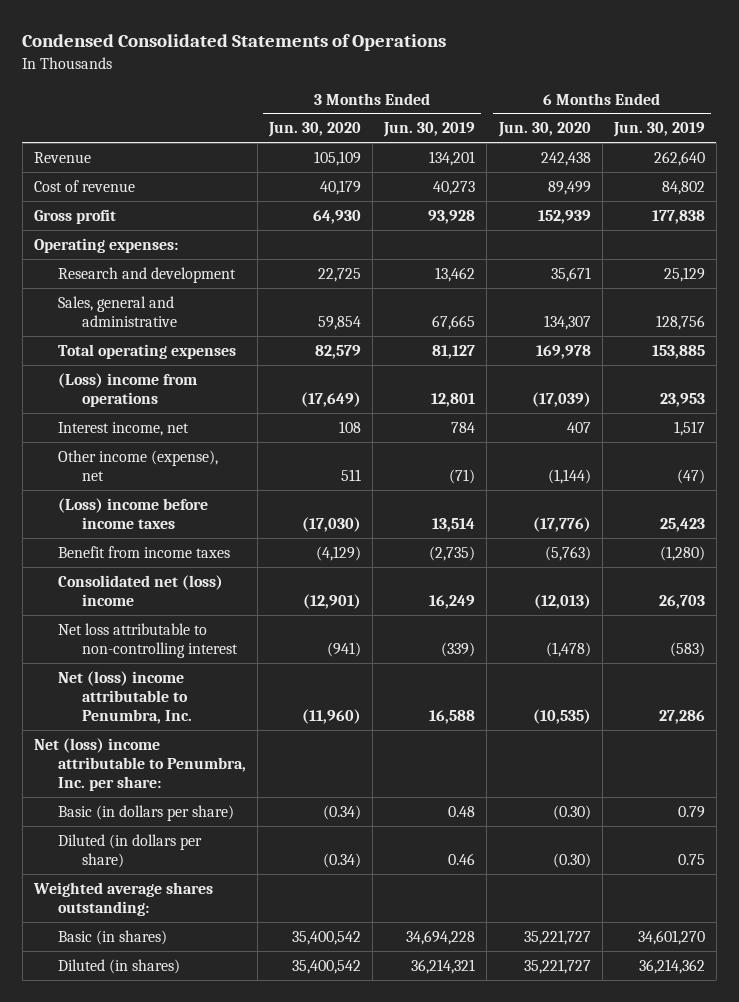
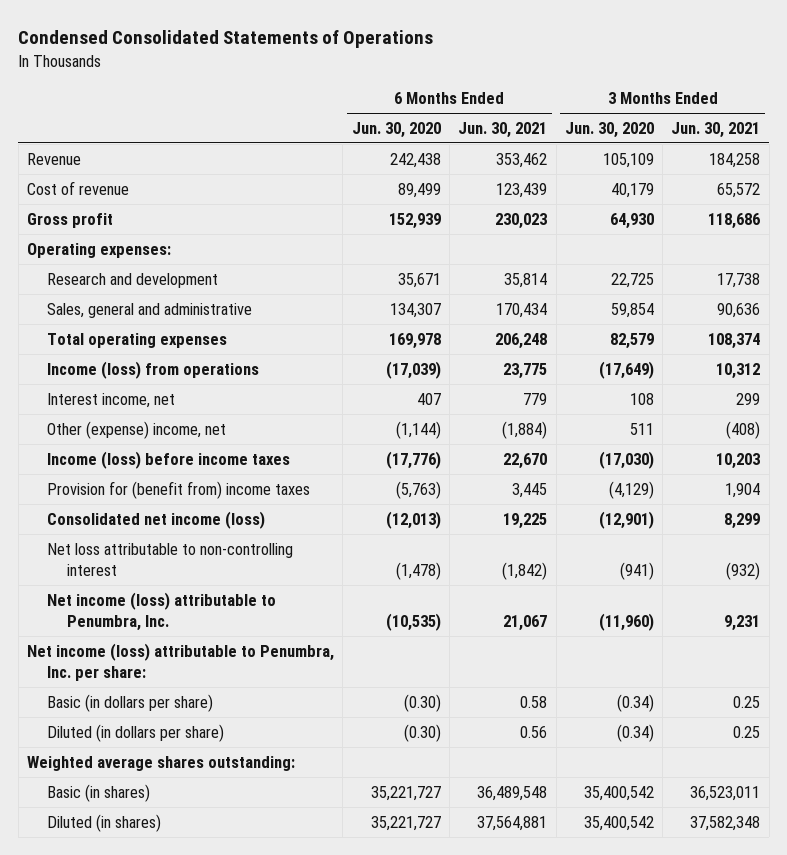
[383,122,476,138] Jun. 30, 2019 -> none
[612,122,705,138] Jun. 30, 2019 -> none
none -> [458,121,548,138] Jun. 30, 2021
none -> [671,121,761,138] Jun. 30, 2021
[57,372,197,407] (Loss) income from operations -> [47,360,260,379] Income (loss) from operations
[57,449,218,481] Other income (expense), net -> [47,420,227,439] Other (expense) income, net
[57,497,208,529] (Loss) income before income taxes -> [47,450,291,469] Income (loss) before income taxes
[57,545,230,558] Benefit from income taxes -> [47,480,311,499] Provision for (benefit from) income taxes
[57,574,223,606] Consolidated net (loss) income -> [47,510,266,529] Consolidated net income (loss)
[57,670,192,724] Net (loss) income attributable to Penumbra, Inc. -> [47,591,277,632] Net income (loss) attributable to Penumbra, Inc.
[33,737,246,791] Net (loss) income attributable to Penumbra, Inc. per share: -> [27,642,335,682] Net income (loss) attributable to Penumbra, Inc. per share:

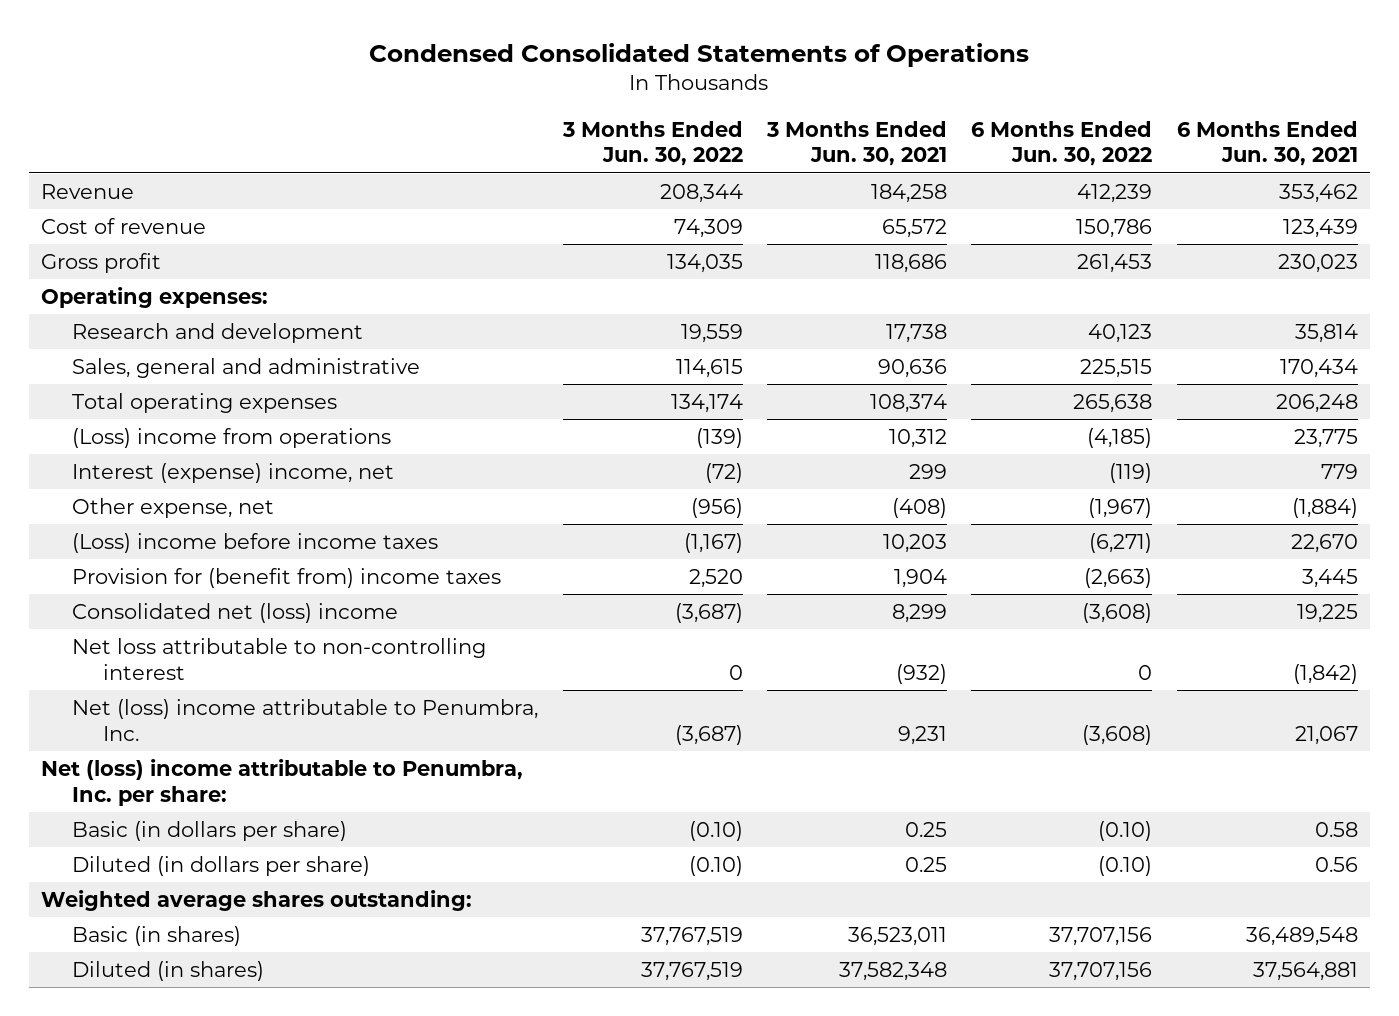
[351,121,441,138] Jun. 30, 2020 -> none
[564,121,654,138] Jun. 30, 2020 -> none
none -> [561,120,743,167] 3 Months Ended Jun. 30, 2022
none -> [971,120,1153,167] 6 Months Ended Jun. 30, 2022
[47,360,260,379] Income (loss) from operations -> [72,428,392,449] (Loss) income from operations
[47,392,176,408] Interest income, net -> [72,463,395,484] Interest (expense) income, net
[47,420,227,439] Other (expense) income, net -> [72,498,275,519] Other expense, net
[47,450,291,469] Income (loss) before income taxes -> [72,533,439,554] (Loss) income before income taxes
[47,510,266,529] Consolidated net income (loss) -> [72,603,399,624] Consolidated net (loss) income
[47,591,277,632] Net income (loss) attributable to Penumbra, Inc. -> [72,699,539,741] Net (loss) income attributable to Penumbra, Inc.
[27,642,335,682] Net income (loss) attributable to Penumbra, Inc. per share: -> [41,759,524,806] Net (loss) income attributable to Penumbra, Inc. per share:

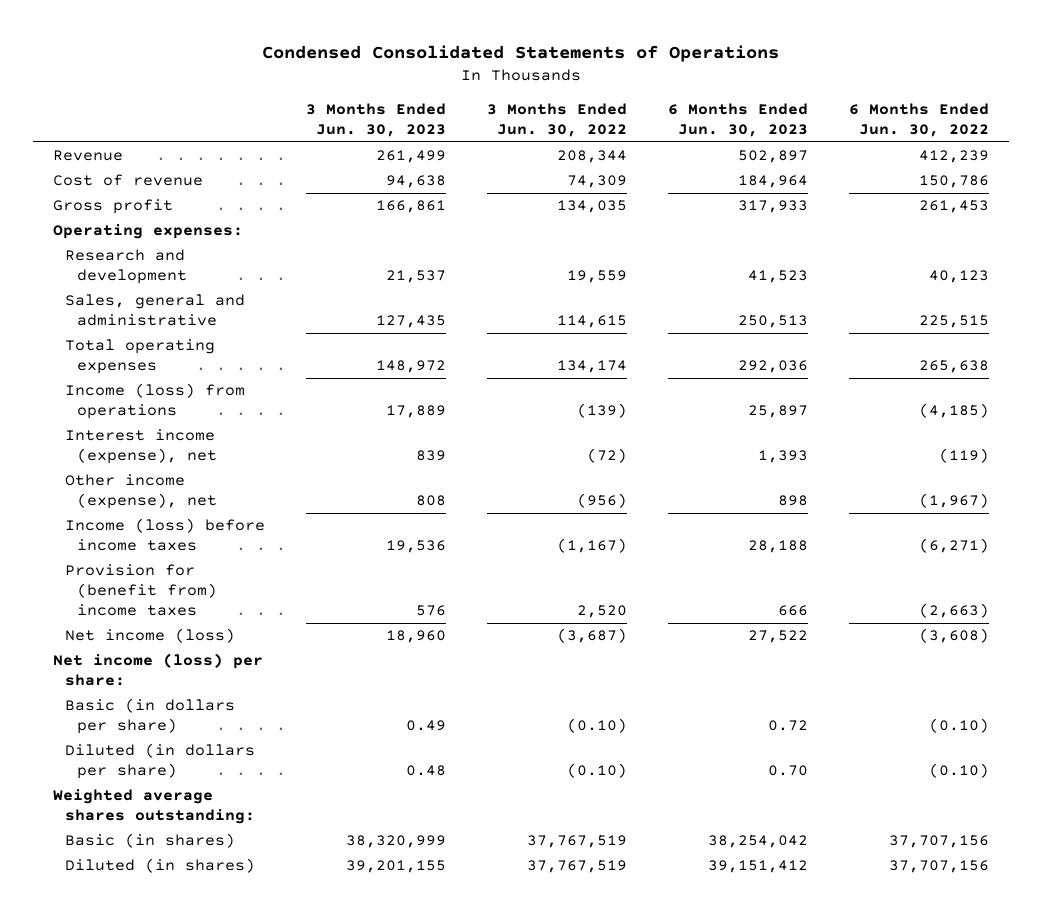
[765,120,947,167] 3 Months Ended Jun. 30, 2021 -> none
[1176,120,1358,167] 6 Months Ended Jun. 30, 2021 -> none
none -> [306,102,447,138] 3 Months Ended Jun. 30, 2023
none -> [667,102,808,138] 6 Months Ended Jun. 30, 2023
[72,428,392,449] (Loss) income from operations -> [65,383,246,420] Income (loss) from operations
[72,463,395,484] Interest (expense) income, net -> [65,429,218,465] Interest income (expense), net
[72,498,275,519] Other expense, net -> [65,474,218,510] Other income (expense), net
[72,533,439,554] (Loss) income before income taxes -> [65,518,266,552] Income (loss) before income taxes
[72,603,399,624] Consolidated net (loss) income -> none
[72,638,487,680] Net loss attributable to non-controlling interest -> none
[72,699,539,741] Net (loss) income attributable to Penumbra, Inc. -> [65,628,236,644] Net income (loss)
[41,759,524,806] Net (loss) income attributable to Penumbra, Inc. per share: -> [53,653,264,687] Net income (loss) per share:

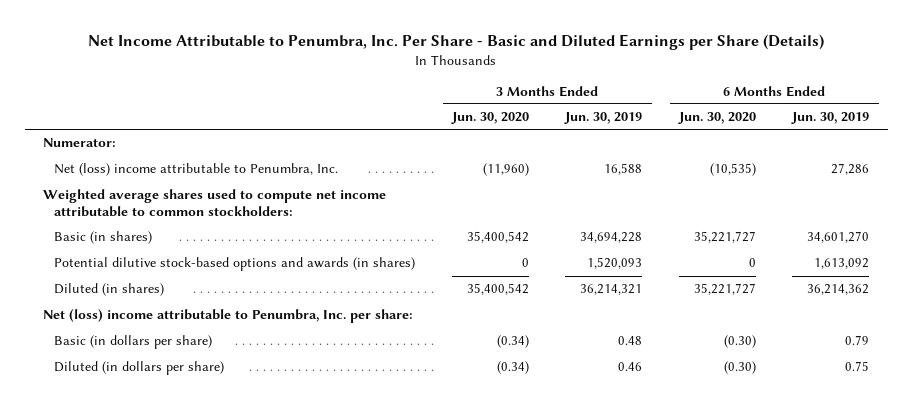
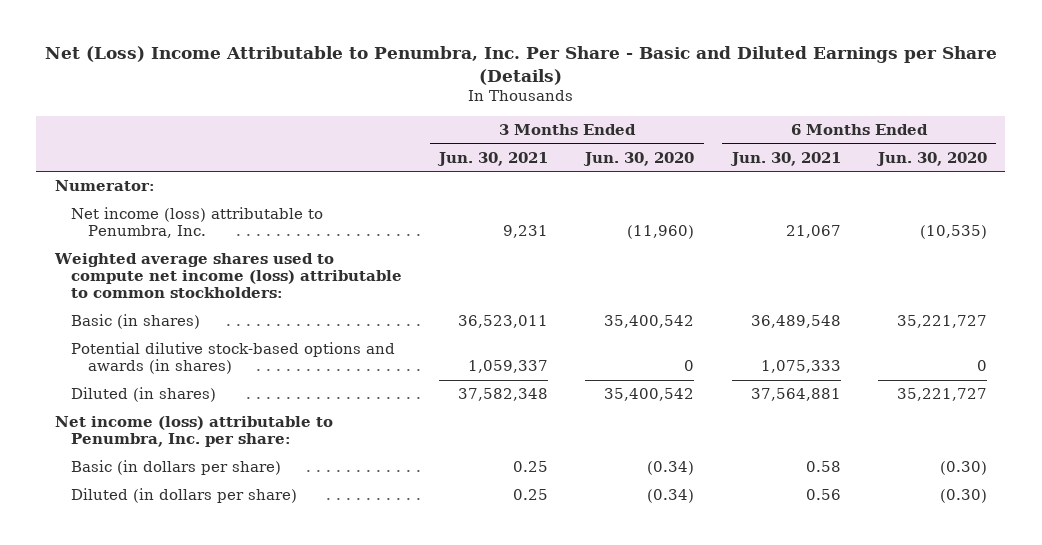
[88,33,825,50] Net Income Attributable to Penumbra, Inc. Per Share - Basic and Diluted Earnings per Share (Details) -> [44,46,997,85] Net (Loss) Income Attributable to Penumbra, Inc. Per Share - Basic and Diluted Earnings per Share (Details)
[564,112,643,125] Jun. 30, 2019 -> none
[791,112,870,125] Jun. 30, 2019 -> none
none -> [437,151,549,166] Jun. 30, 2021
none -> [729,151,841,166] Jun. 30, 2021
[54,163,339,177] Net (loss) income attributable to Penumbra, Inc. -> [71,207,324,239] Net income (loss) attributable to Penumbra, Inc.
[42,189,386,218] Weighted average shares used to compute net income attributable to common stockholders: -> [53,253,403,299] Weighted average shares used to compute net income (loss) attributable to common stockholders:
[42,309,413,324] Net (loss) income attributable to Penumbra, Inc. per share: -> [54,416,333,448] Net income (loss) attributable to Penumbra, Inc. per share:

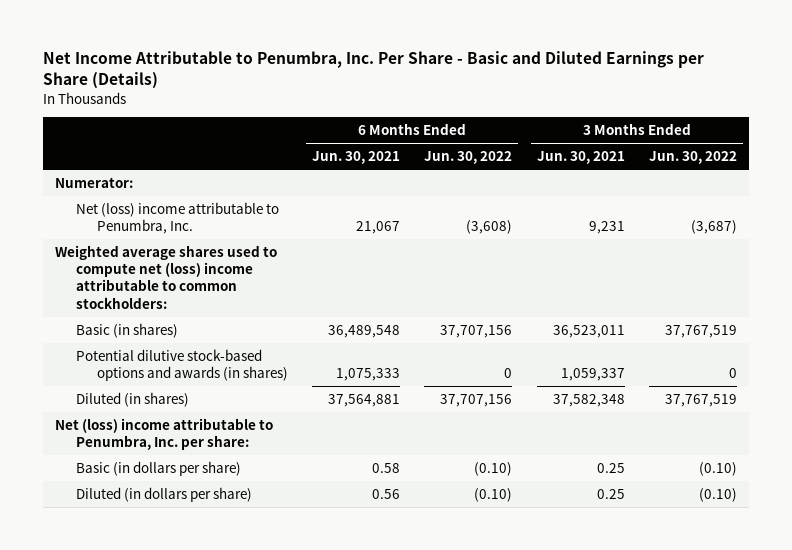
[44,46,997,85] Net (Loss) Income Attributable to Penumbra, Inc. Per Share - Basic and Diluted Earnings per Share (Details) -> [43,51,705,90] Net Income Attributable to Penumbra, Inc. Per Share - Basic and Diluted Earnings per Share (Details)
[583,151,695,166] Jun. 30, 2020 -> none
[875,151,987,166] Jun. 30, 2020 -> none
none -> [424,151,513,165] Jun. 30, 2022
none -> [648,151,737,165] Jun. 30, 2022
[71,207,324,239] Net income (loss) attributable to Penumbra, Inc. -> [76,201,280,235] Net (loss) income attributable to Penumbra, Inc.
[53,253,403,299] Weighted average shares used to compute net income (loss) attributable to common stockholders: -> [55,244,278,309] Weighted average shares used to compute net (loss) income attributable to common stockholders:
[54,416,333,448] Net income (loss) attributable to Penumbra, Inc. per share: -> [55,417,274,451] Net (loss) income attributable to Penumbra, Inc. per share:

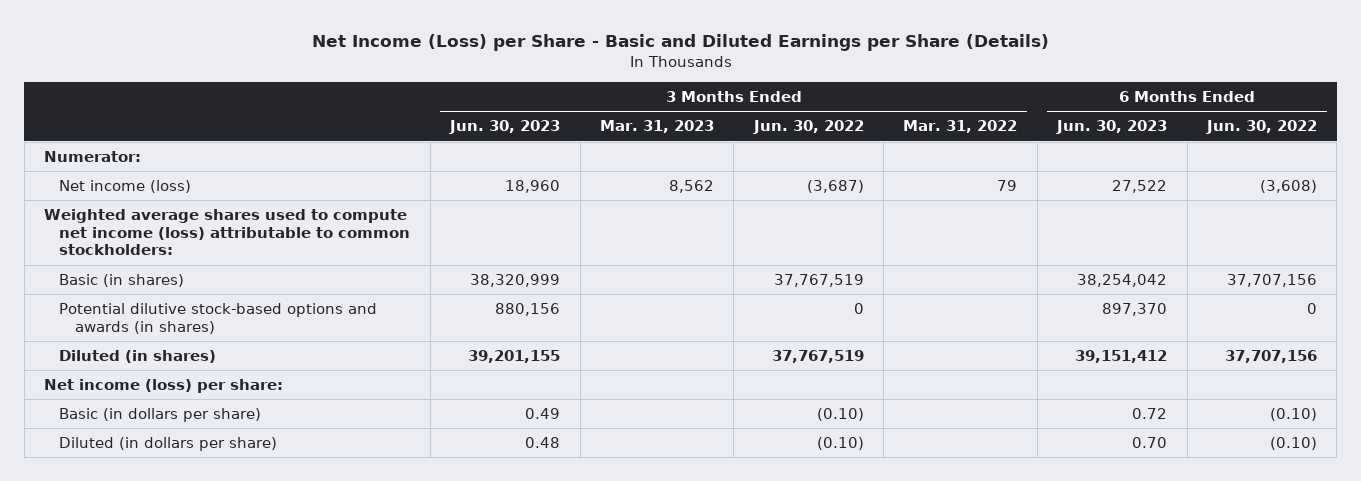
[43,51,705,90] Net Income Attributable to Penumbra, Inc. Per Share - Basic and Diluted Earnings per Share (Details) -> [311,34,1049,52] Net Income (Loss) per Share - Basic and Diluted Earnings per Share (Details)
[312,151,401,165] Jun. 30, 2021 -> none
[536,151,625,165] Jun. 30, 2021 -> none
none -> [449,120,561,135] Jun. 30, 2023
none -> [599,120,714,134] Mar. 31, 2023
none -> [903,120,1018,134] Mar. 31, 2022
none -> [1056,120,1168,135] Jun. 30, 2023
[76,201,280,235] Net (loss) income attributable to Penumbra, Inc. -> [59,180,192,194] Net income (loss)
[55,244,278,309] Weighted average shares used to compute net (loss) income attributable to common stockholders: -> [44,209,411,256] Weighted average shares used to compute net income (loss) attributable to common stockholders:
[55,417,274,451] Net (loss) income attributable to Penumbra, Inc. per share: -> [44,379,284,394] Net income (loss) per share:

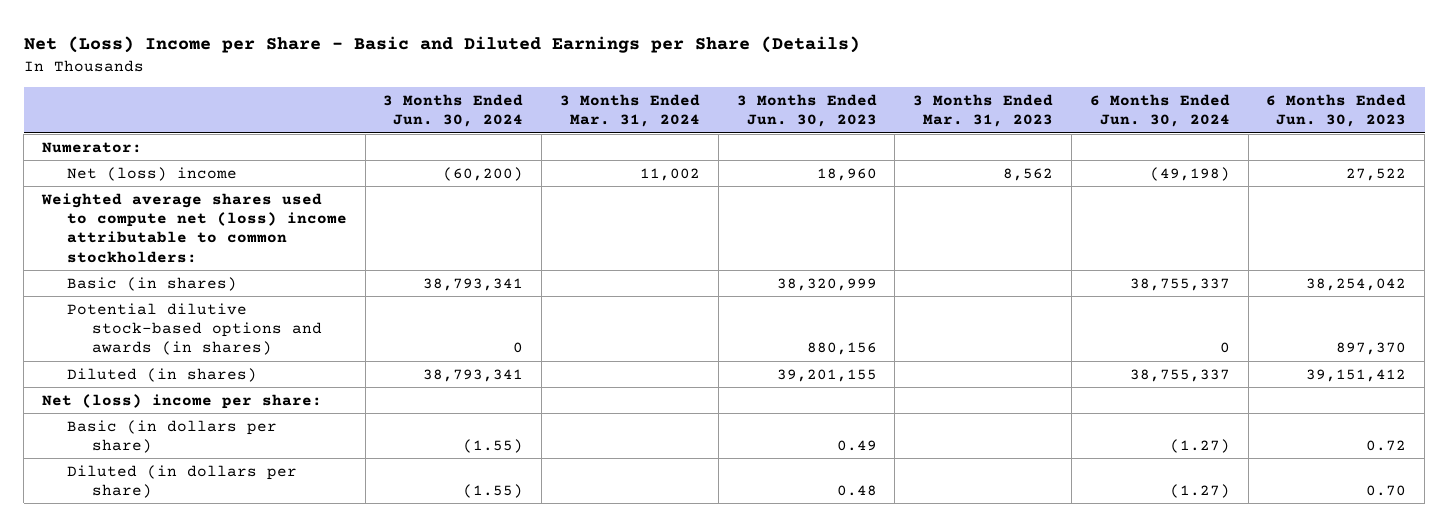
[311,34,1049,52] Net Income (Loss) per Share - Basic and Diluted Earnings per Share (Details) -> [23,36,860,54] Net (Loss) Income per Share - Basic and Diluted Earnings per Share (Details)
[752,120,864,135] Jun. 30, 2022 -> none
[903,120,1018,134] Mar. 31, 2022 -> none
[1206,120,1318,135] Jun. 30, 2022 -> none
none -> [383,93,524,128] 3 Months Ended Jun. 30, 2024
none -> [560,93,701,128] 3 Months Ended Mar. 31, 2024
none -> [1089,93,1230,128] 6 Months Ended Jun. 30, 2024
[59,180,192,194] Net income (loss) -> [66,166,237,181] Net (loss) income
[44,209,411,256] Weighted average shares used to compute net income (loss) attributable to common stockholders: -> [41,192,347,263] Weighted average shares used to compute net (loss) income attributable to common stockholders:
[44,379,284,394] Net income (loss) per share: -> [42,393,323,409] Net (loss) income per share:

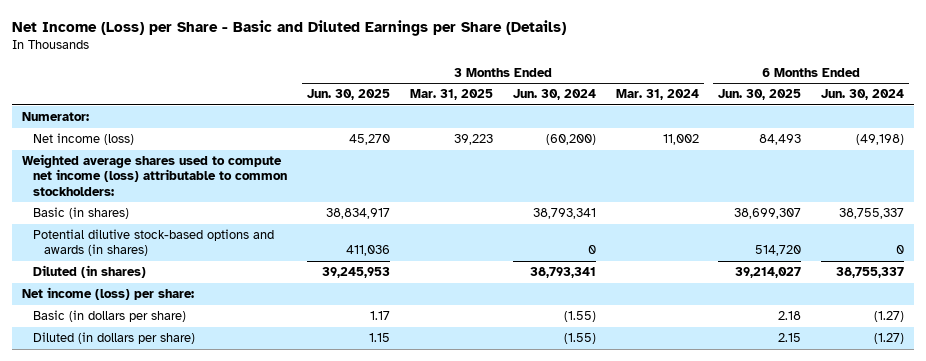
[23,36,860,54] Net (Loss) Income per Share - Basic and Diluted Earnings per Share (Details) -> [12,19,567,36] Net Income (Loss) per Share - Basic and Diluted Earnings per Share (Details)
[736,93,877,128] 3 Months Ended Jun. 30, 2023 -> none
[913,93,1054,128] 3 Months Ended Mar. 31, 2023 -> none
[1266,93,1407,128] 6 Months Ended Jun. 30, 2023 -> none
none -> [306,89,390,101] Jun. 30, 2025
none -> [409,89,493,101] Mar. 31, 2025
none -> [718,89,802,101] Jun. 30, 2025
[66,166,237,181] Net (loss) income -> [32,133,134,146] Net income (loss)
[41,192,347,263] Weighted average shares used to compute net (loss) income attributable to common stockholders: -> [22,154,287,196] Weighted average shares used to compute net income (loss) attributable to common stockholders:
[42,393,323,409] Net (loss) income per share: -> [22,287,195,301] Net income (loss) per share:

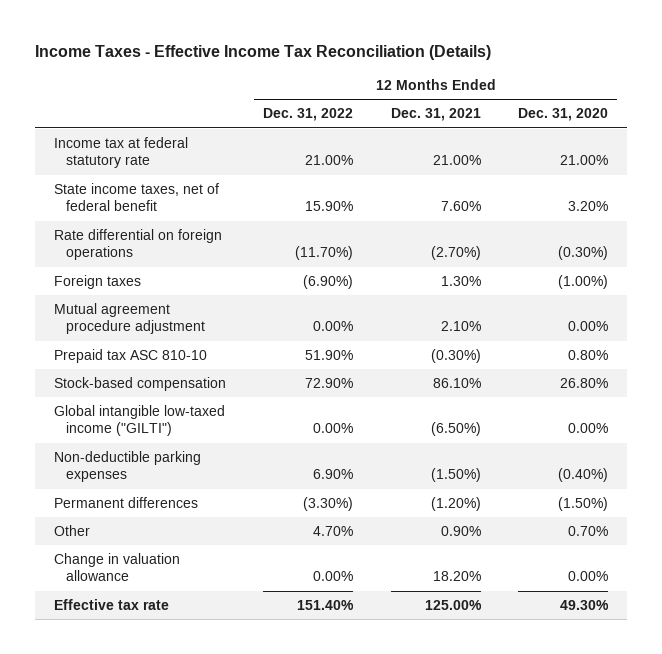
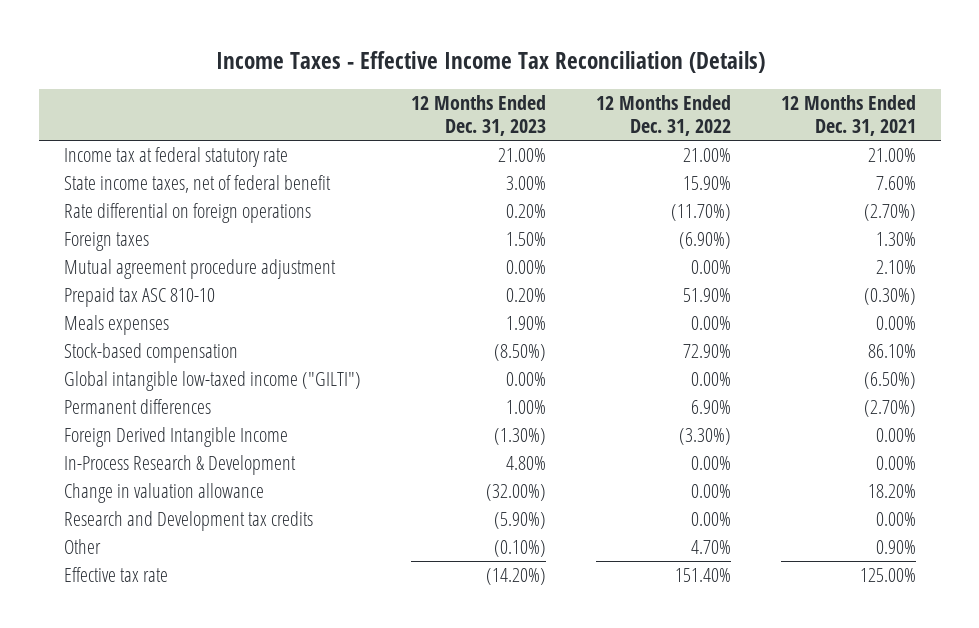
[518,108,609,122] Dec. 31, 2020 -> none
none -> [410,94,546,137] 12 Months Ended Dec. 31, 2023
none -> [63,315,169,336] Meals expenses
[53,450,201,483] Non-deductible parking expenses -> none
[303,496,354,511] (3.30%) -> [690,400,731,415] 6.90%
[430,496,481,511] (1.20%) -> [863,400,916,418] (2.70%)
none -> [63,427,288,448] Foreign Derived Intangible Income
none -> [63,455,296,476] In-Process Research & Development
none -> [63,511,313,532] Research and Development tax credits
[53,524,90,536] Other -> [63,539,101,555] Other

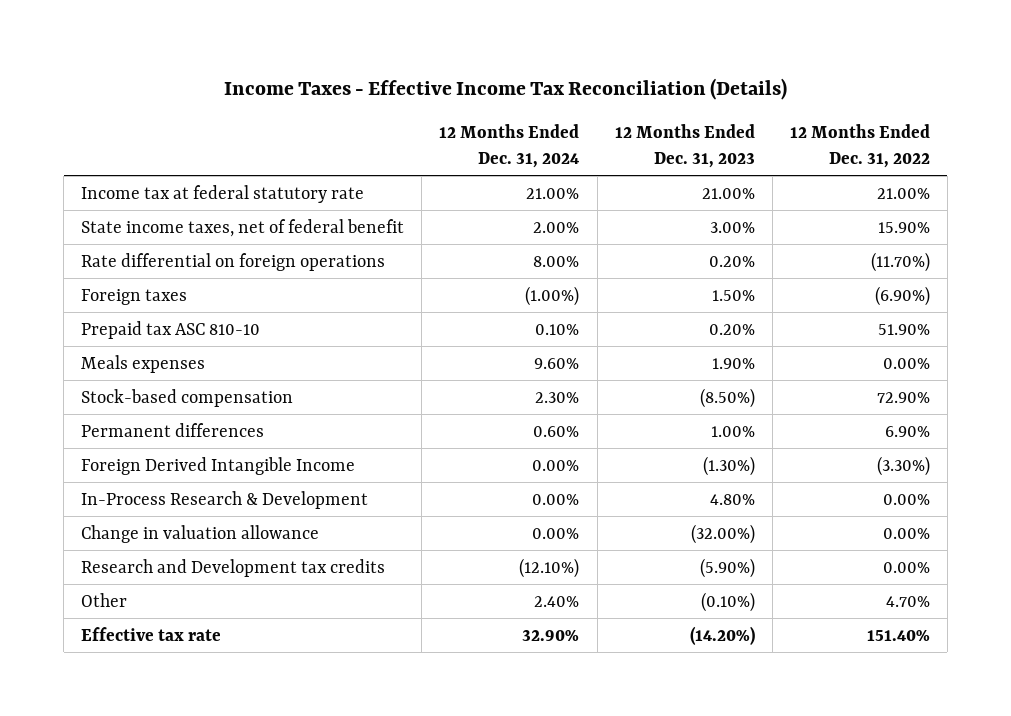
[780,94,916,137] 12 Months Ended Dec. 31, 2021 -> none
none -> [439,123,580,168] 12 Months Ended Dec. 31, 2024
[63,259,336,280] Mutual agreement procedure adjustment -> none
[63,371,361,392] Global intangible low-taxed income ("GILTI") -> none

